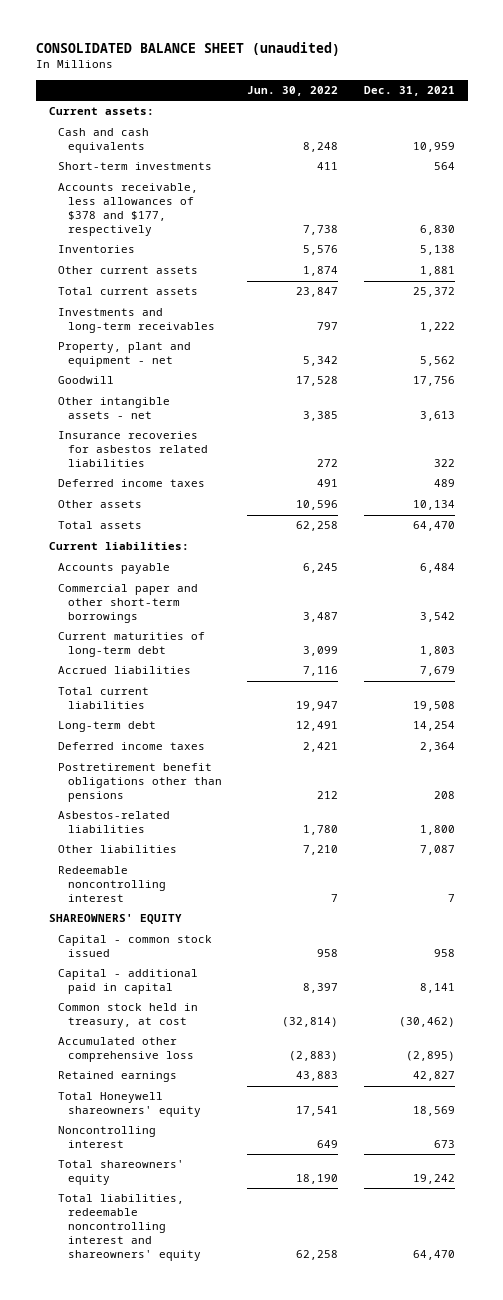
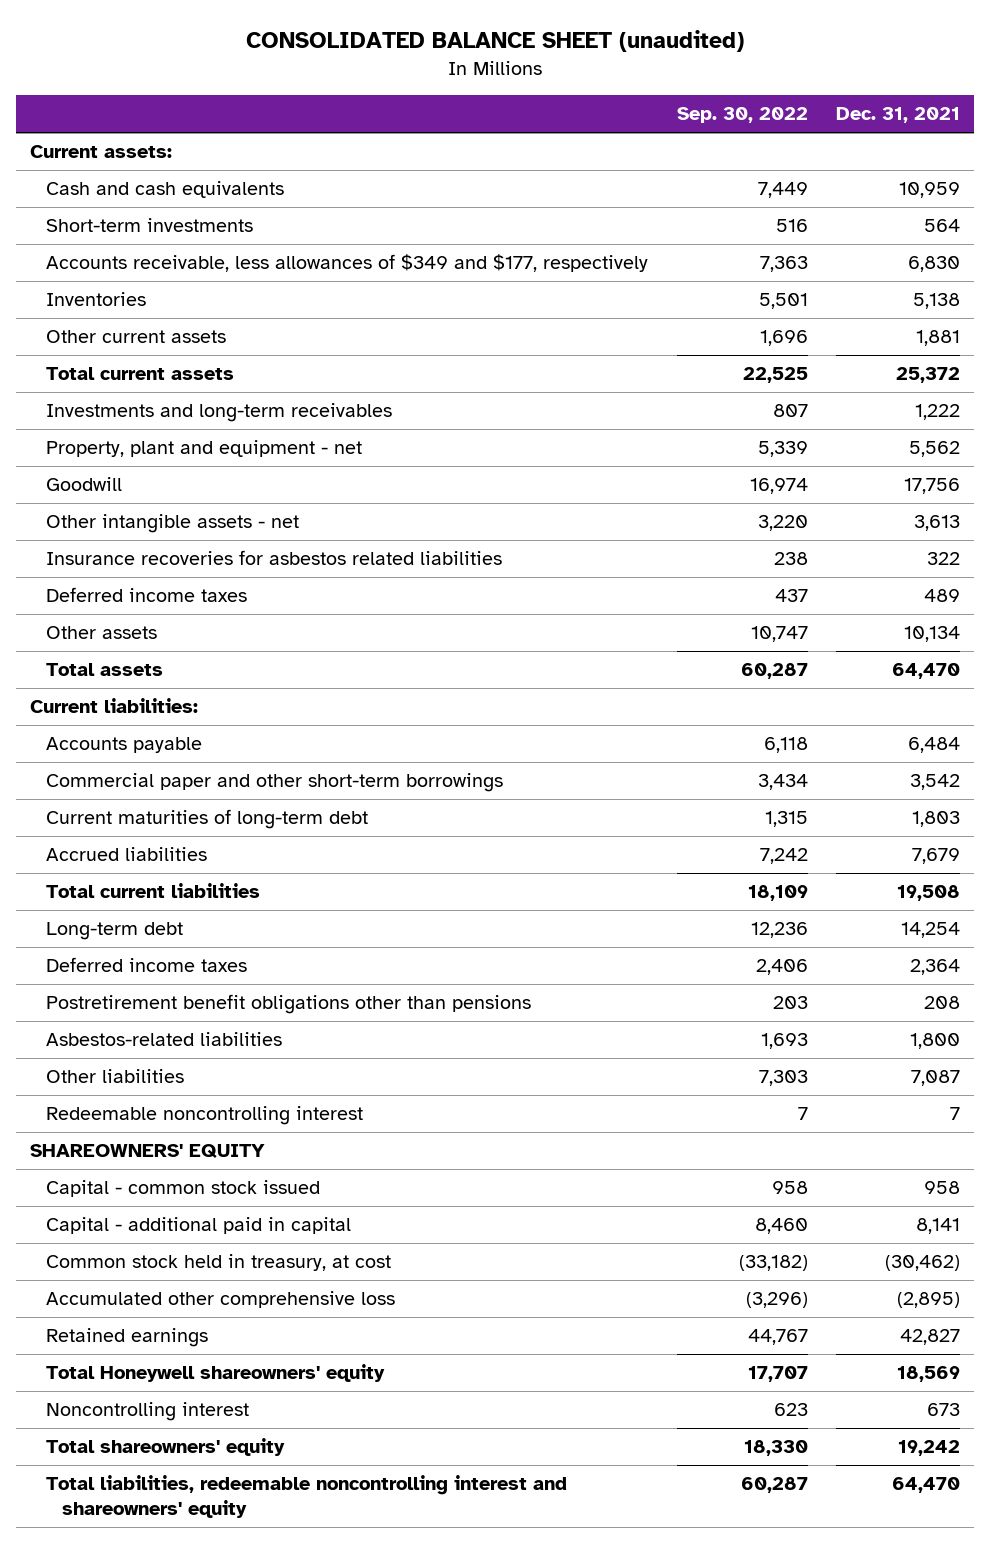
[247,85,339,96] Jun. 30, 2022 -> none
none -> [676,107,808,124] Sep. 30, 2022
[58,183,199,236] Accounts receivable, less allowances of $378 and $177, respectively -> [46,254,649,273] Accounts receivable, less allowances of $349 and $177, respectively

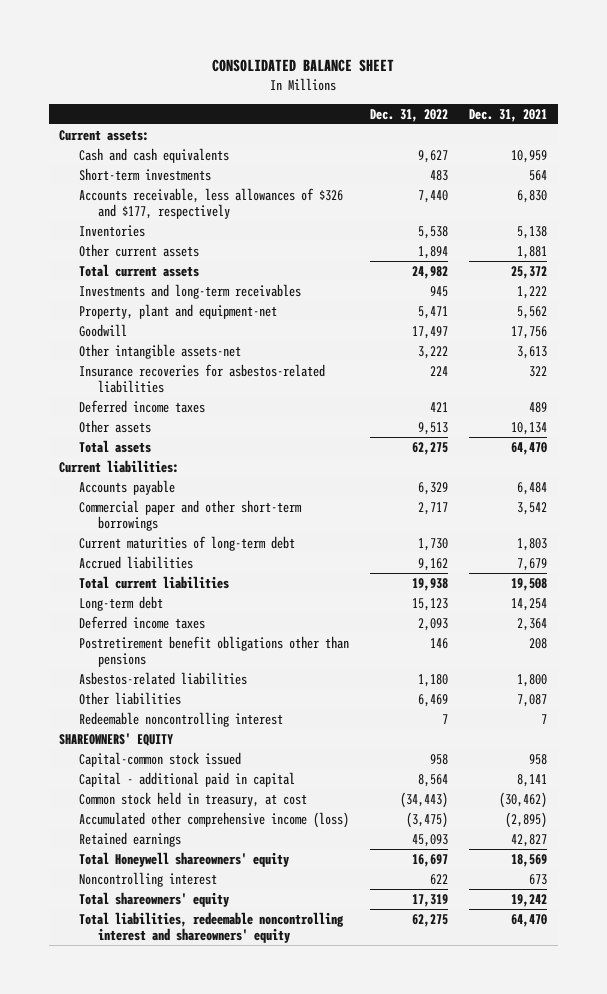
[246,29,745,52] CONSOLIDATED BALANCE SHEET (unaudited) -> [212,58,395,72] CONSOLIDATED BALANCE SHEET
[676,107,808,124] Sep. 30, 2022 -> none
none -> [369,108,448,122] Dec. 31, 2022
[46,254,649,273] Accounts receivable, less allowances of $349 and $177, respectively -> [78,187,343,220] Accounts receivable, less allowances of $326 and $177, respectively
[46,440,363,458] Property, plant and equipment - net -> [78,303,277,319] Property, plant and equipment-net
[46,514,300,534] Other intangible assets - net -> [78,343,241,359] Other intangible assets-net
[46,550,503,566] Insurance recoveries for asbestos related liabilities -> [78,363,325,394] Insurance recoveries for asbestos-related liabilities
[46,1180,321,1198] Capital - common stock issued -> [78,751,241,767] Capital-common stock issued
[46,1291,396,1309] Accumulated other comprehensive loss -> [78,811,349,828] Accumulated other comprehensive income (loss)

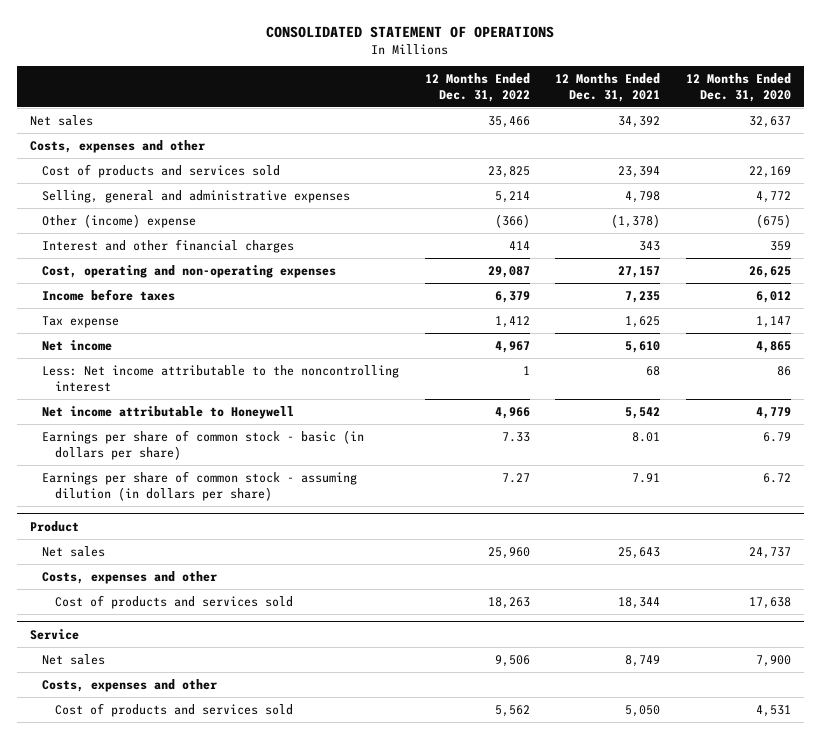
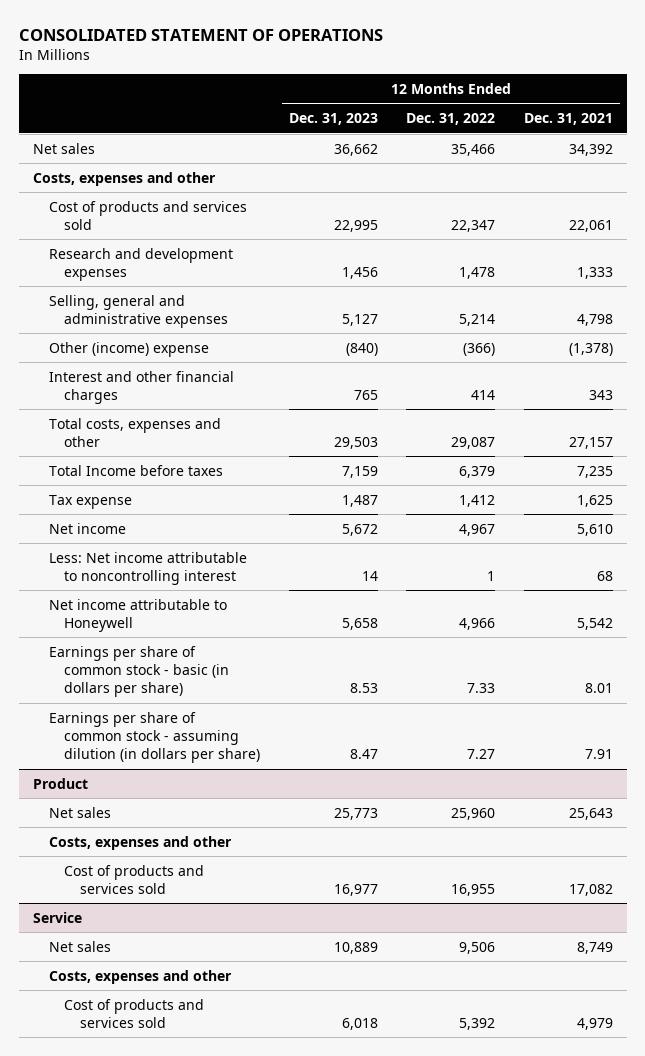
[686,73,792,102] 12 Months Ended Dec. 31, 2020 -> none
none -> [288,113,378,126] Dec. 31, 2023
[487,165,530,178] 23,825 -> [451,219,496,232] 22,347
[618,165,661,178] 23,394 -> [568,219,613,232] 22,061
none -> [48,247,233,281] Research and development expenses
[42,264,337,278] Cost, operating and non-operating expenses -> [48,417,221,447] Total costs, expenses and other
[42,288,176,301] Income before taxes -> [48,464,223,476] Total Income before taxes
[42,364,400,392] Less: Net income attributable to the noncontrolling interest -> [48,551,247,585] Less: Net income attributable to noncontrolling interest
[487,596,530,609] 18,263 -> [451,883,496,896] 16,955
[618,596,661,609] 18,344 -> [568,883,613,896] 17,082
[494,704,530,717] 5,562 -> [459,1017,496,1030] 5,392
[625,704,661,717] 5,050 -> [576,1017,613,1030] 4,979

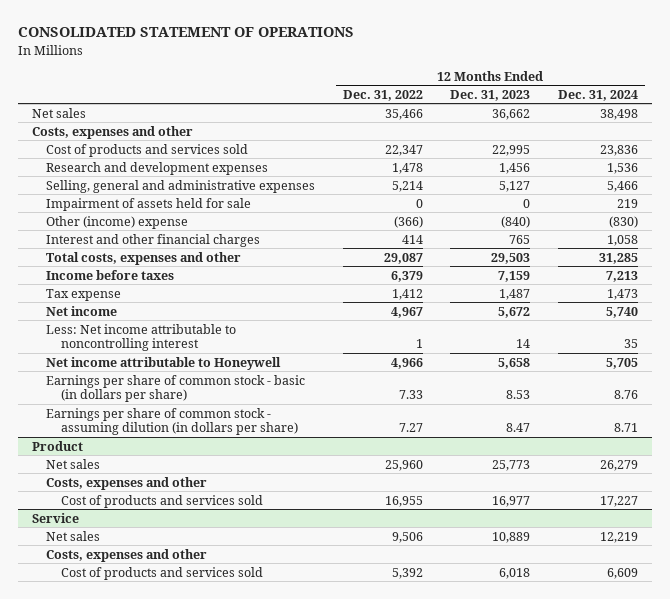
[523,113,613,126] Dec. 31, 2021 -> none
none -> [558,89,639,101] Dec. 31, 2024
none -> [46,197,252,211] Impairment of assets held for sale
[48,464,223,476] Total Income before taxes -> [46,269,175,280] Income before taxes

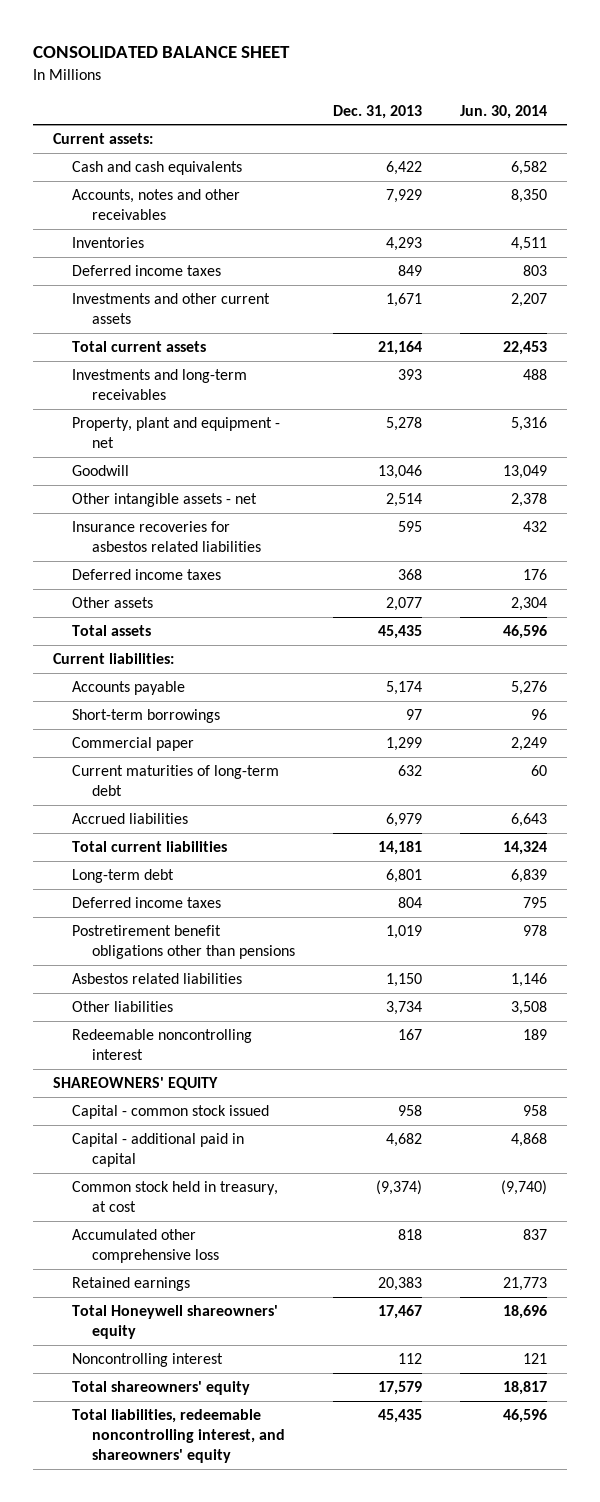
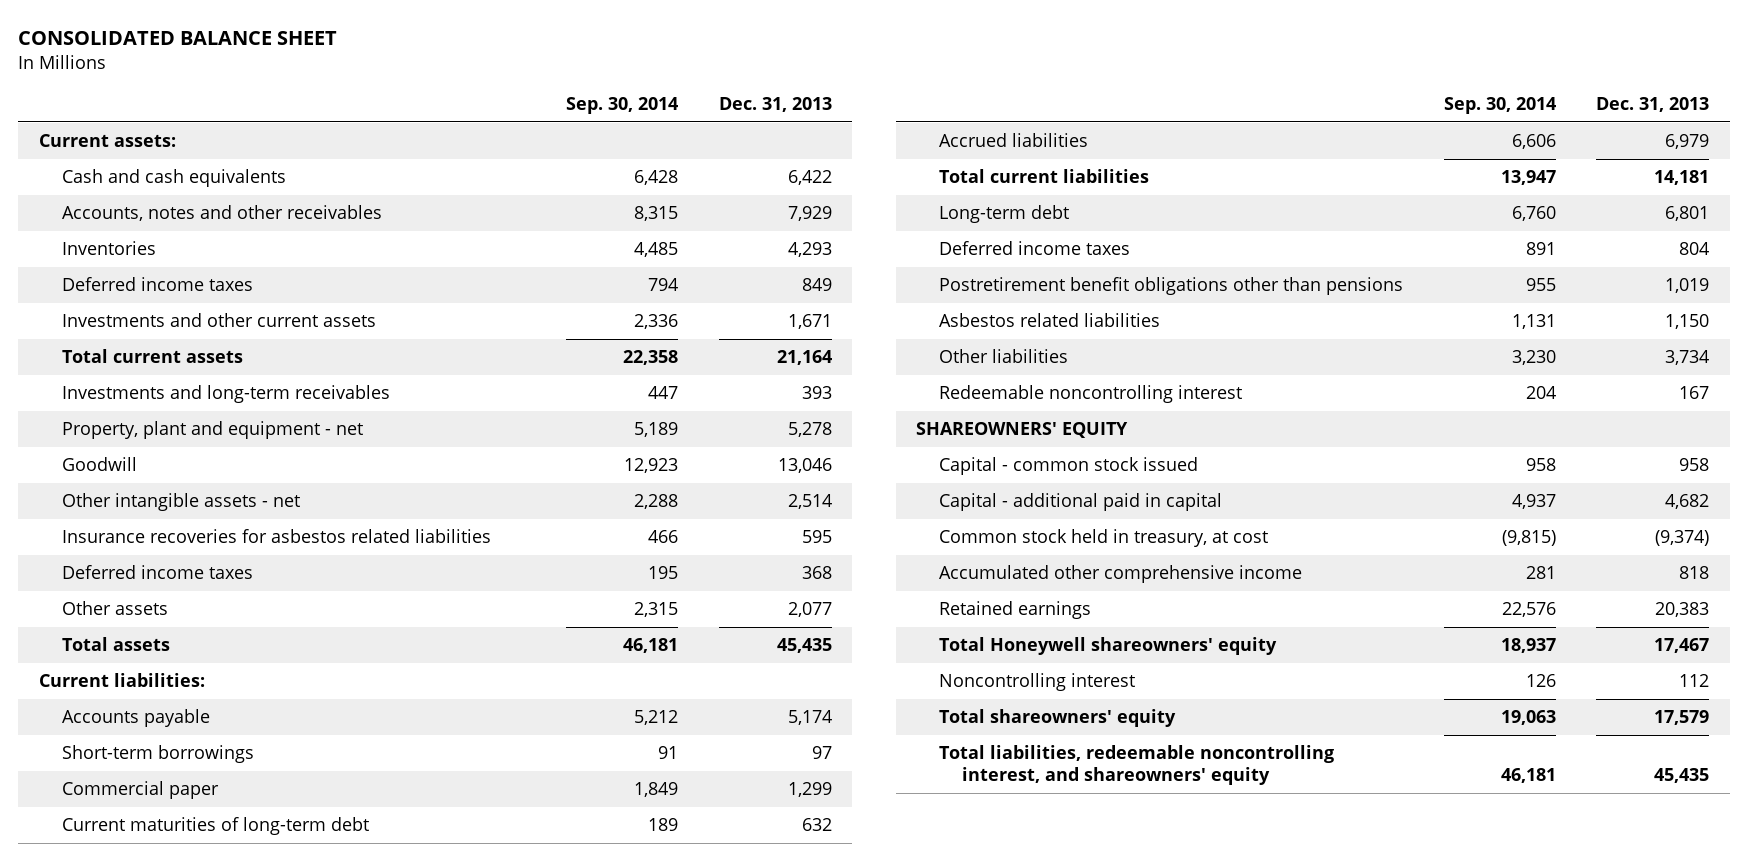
[460,104,548,119] Jun. 30, 2014 -> none
none -> [566,96,679,114] Sep. 30, 2014
[72,1229,219,1264] Accumulated other comprehensive loss -> [938,565,1302,584] Accumulated other comprehensive income

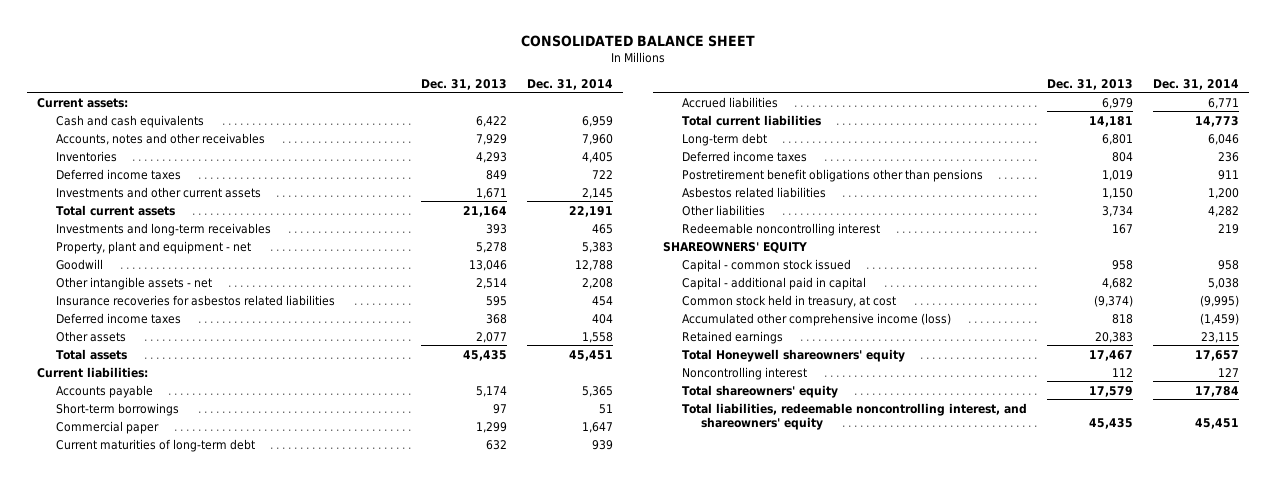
[566,96,679,114] Sep. 30, 2014 -> none
none -> [526,78,613,90] Dec. 31, 2014
[938,565,1302,584] Accumulated other comprehensive income -> [681,312,951,326] Accumulated other comprehensive income (loss)

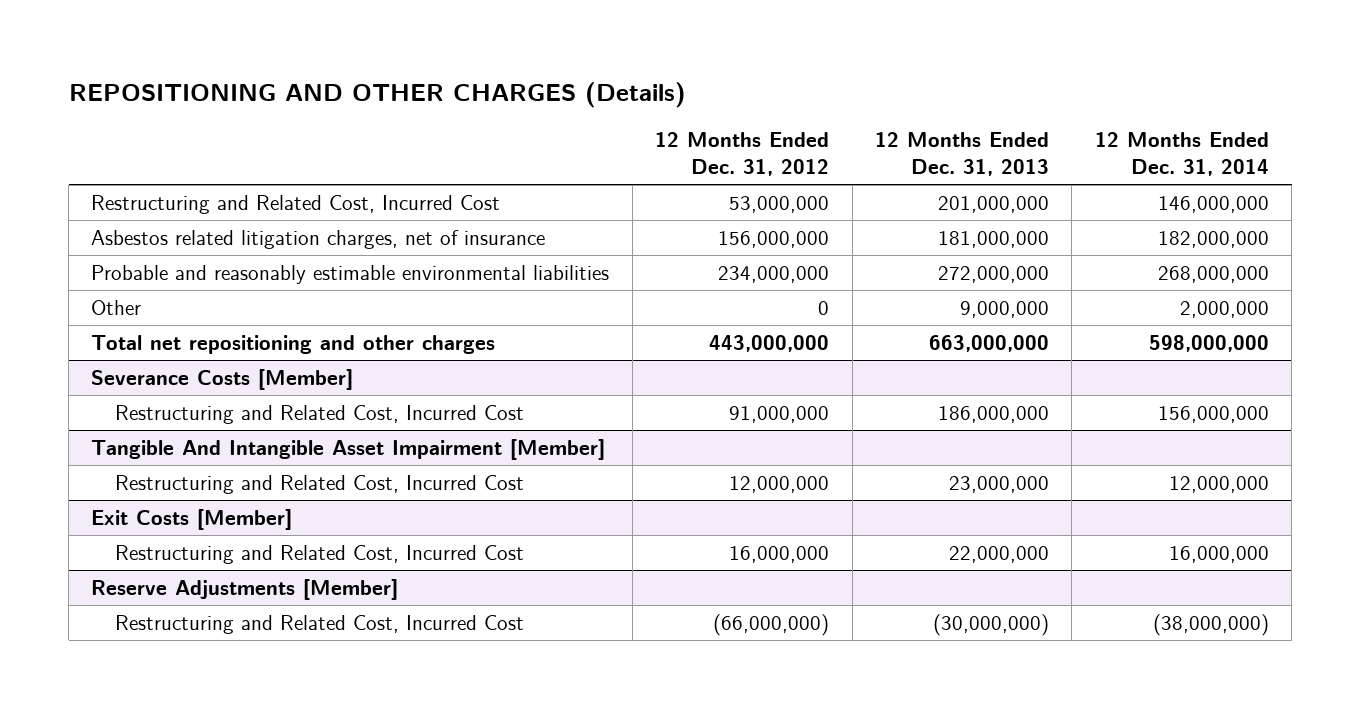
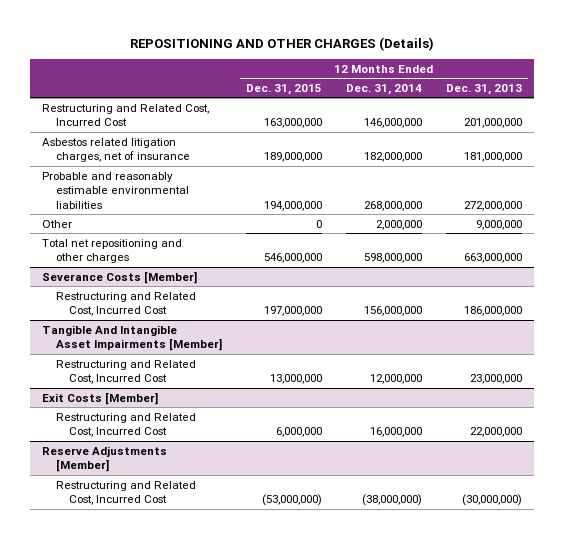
[655,132,830,177] 12 Months Ended Dec. 31, 2012 -> none
none -> [245,83,322,95] Dec. 31, 2015
[91,438,606,460] Tangible And Intangible Asset Impairment [Member] -> [42,324,222,352] Tangible And Intangible Asset Impairments [Member]

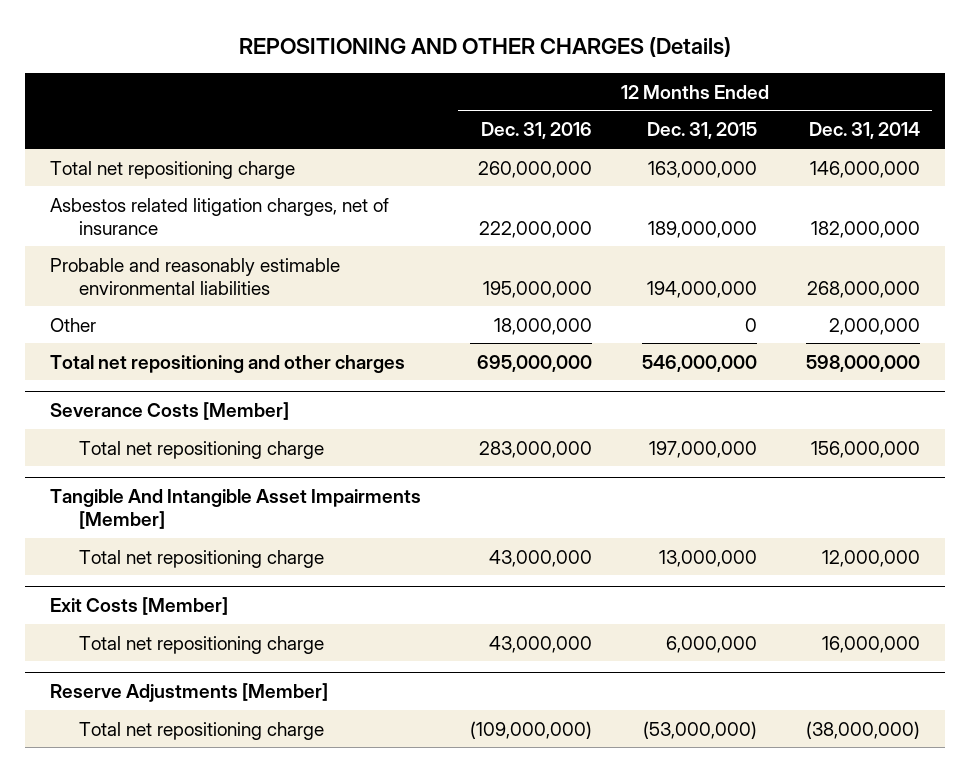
[446,83,523,95] Dec. 31, 2013 -> none
none -> [481,122,593,140] Dec. 31, 2016
[42,103,210,127] Restructuring and Related Cost, Incurred Cost -> [49,160,295,179] Total net repositioning charge
[55,291,196,317] Restructuring and Related Cost, Incurred Cost -> [78,440,324,459] Total net repositioning charge
[55,359,196,385] Restructuring and Related Cost, Incurred Cost -> [78,549,324,568] Total net repositioning charge
[55,412,196,438] Restructuring and Related Cost, Incurred Cost -> [78,635,324,654] Total net repositioning charge
[55,480,196,506] Restructuring and Related Cost, Incurred Cost -> [78,721,324,740] Total net repositioning charge

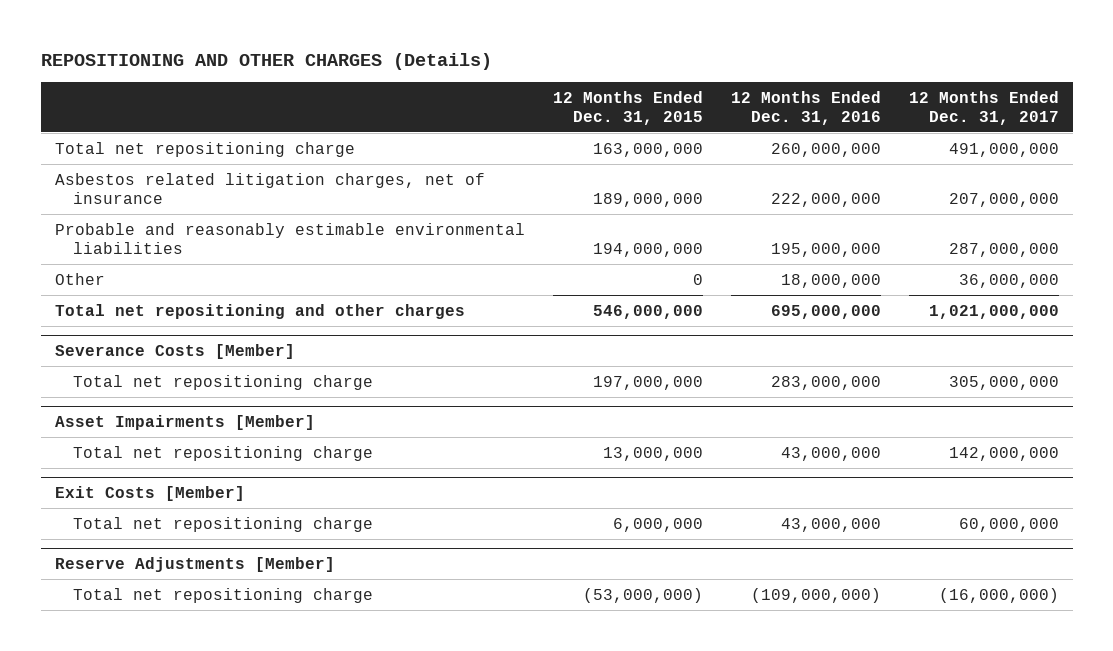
[809,122,921,140] Dec. 31, 2014 -> none
none -> [908,90,1059,125] 12 Months Ended Dec. 31, 2017
[49,489,421,530] Tangible And Intangible Asset Impairments [Member] -> [54,415,315,431] Asset Impairments [Member]

